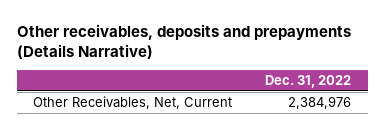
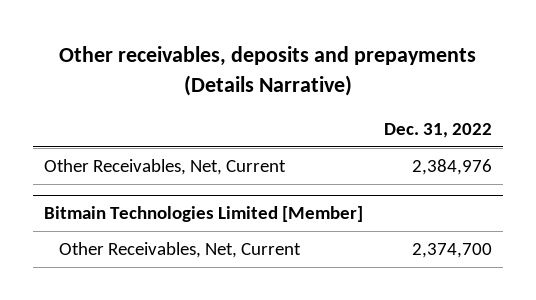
none -> [43,206,363,223] Bitmain Technologies Limited [Member]
none -> [59,242,302,259] Other Receivables, Net, Current

